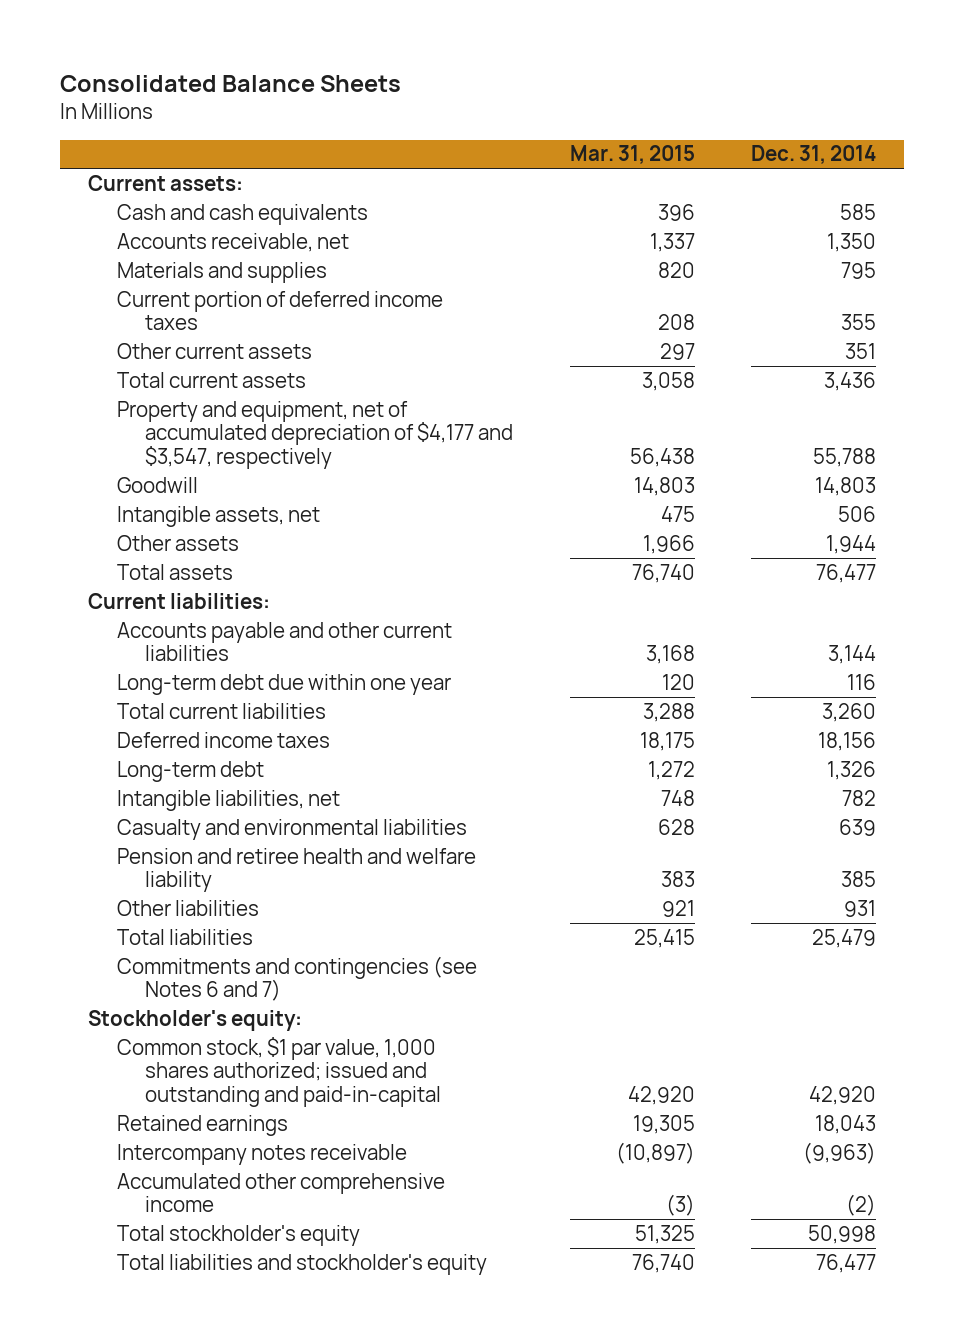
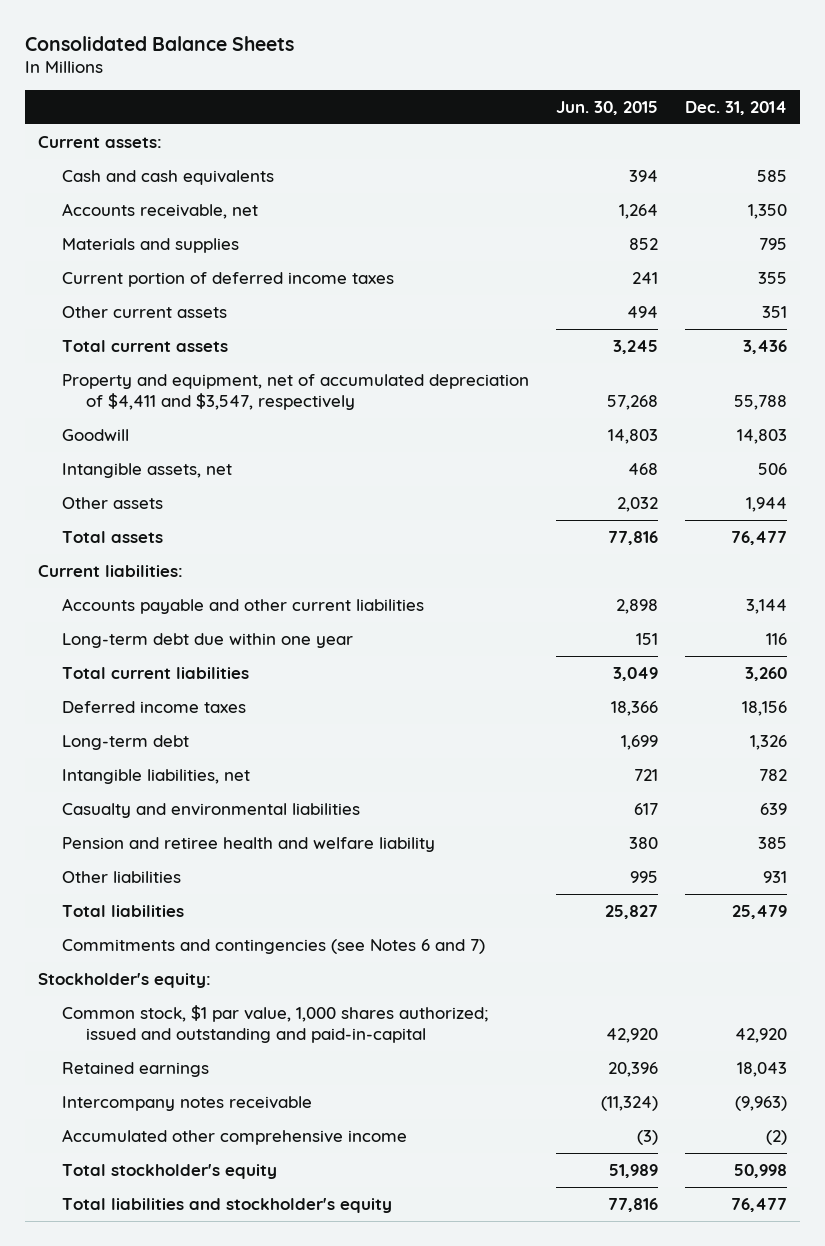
[569,145,695,165] Mar. 31, 2015 -> none
none -> [555,100,658,115] Jun. 30, 2015
[116,400,514,469] Property and equipment, net of accumulated depreciation of $4,177 and $3,547, respectively -> [62,373,530,411] Property and equipment, net of accumulated depreciation of $4,411 and $3,547, respectively

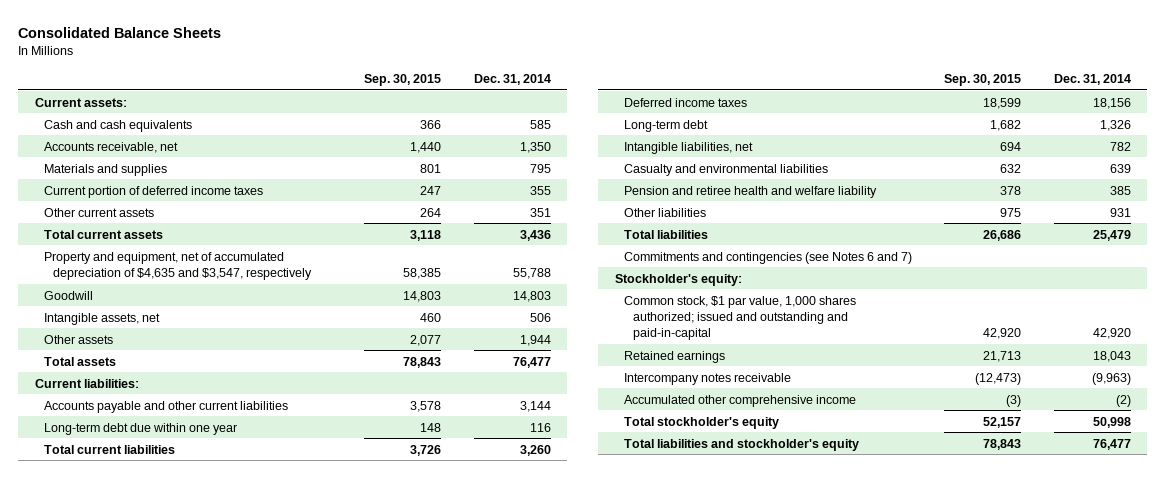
[555,100,658,115] Jun. 30, 2015 -> none
none -> [364,73,442,86] Sep. 30, 2015
[62,373,530,411] Property and equipment, net of accumulated depreciation of $4,411 and $3,547, respectively -> [43,251,312,280] Property and equipment, net of accumulated depreciation of $4,635 and $3,547, respectively

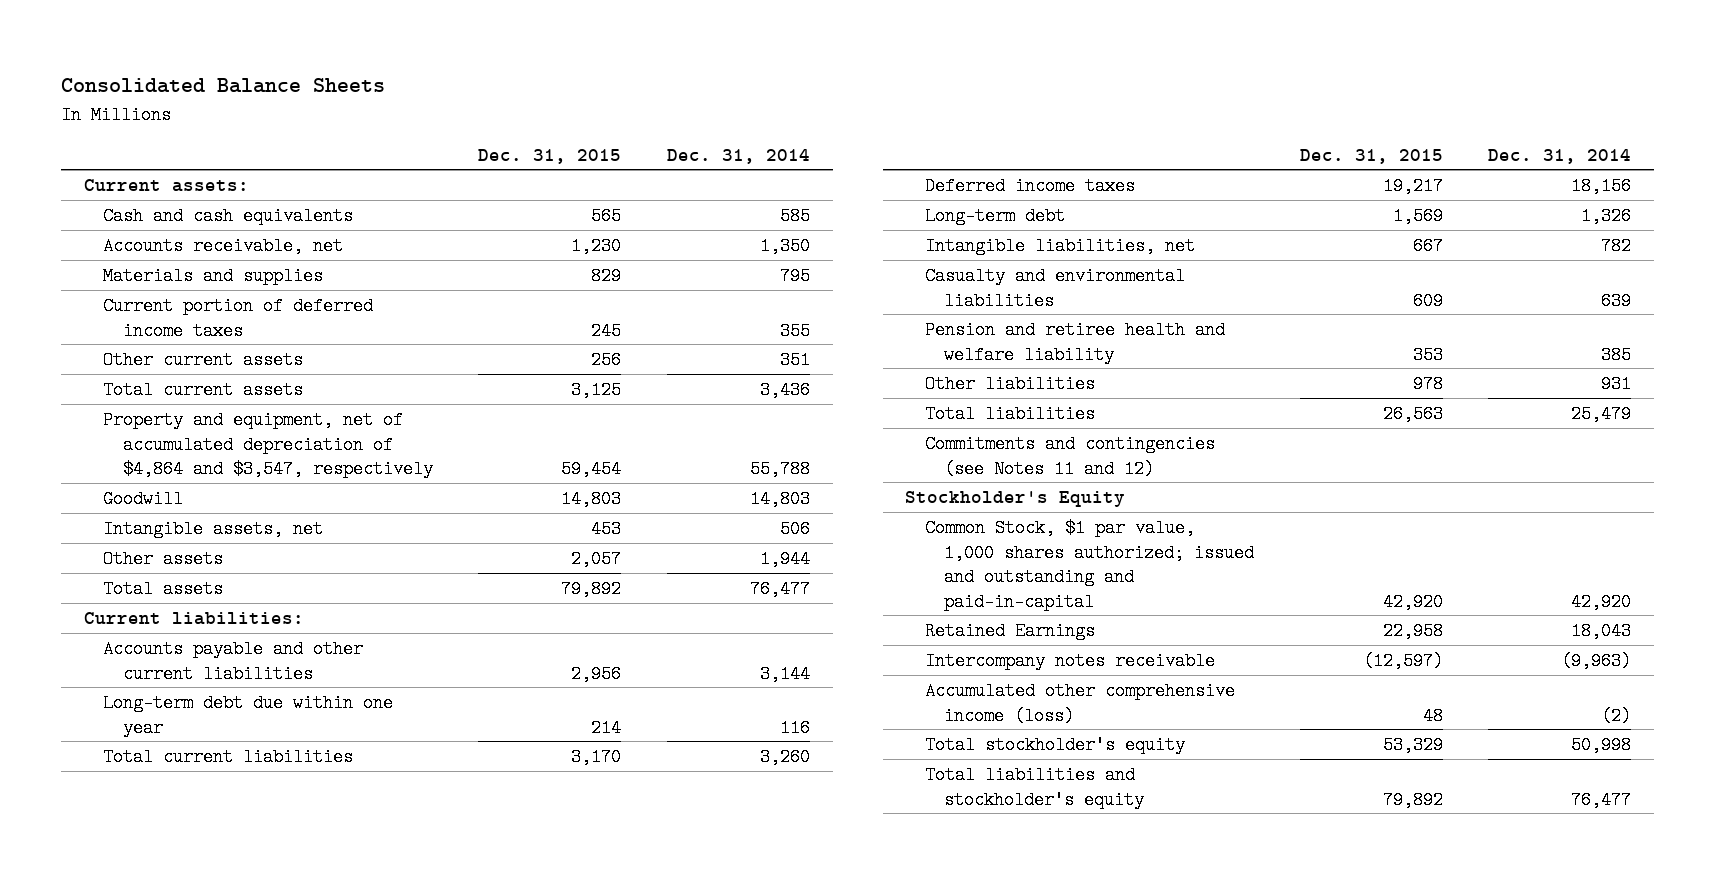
[364,73,442,86] Sep. 30, 2015 -> none
none -> [478,148,622,164] Dec. 31, 2015
[43,251,312,280] Property and equipment, net of accumulated depreciation of $4,635 and $3,547, respectively -> [103,410,433,479] Property and equipment, net of accumulated depreciation of $4,864 and $3,547, respectively
[623,251,912,264] Commitments and contingencies (see Notes 6 and 7) -> [924,434,1215,478] Commitments and contingencies (see Notes 11 and 12)
[614,273,742,286] Stockholder's equity: -> [905,490,1126,507] Stockholder's Equity
[623,295,856,340] Common stock, $1 par value, 1,000 shares authorized; issued and outstanding and paid-in-capital -> [924,518,1255,611] Common Stock, $1 par value, 1,000 shares authorized; issued and outstanding and paid-in-capital
[623,350,725,363] Retained earnings -> [924,621,1095,640] Retained Earnings
[623,394,856,407] Accumulated other comprehensive income -> [924,681,1235,725] Accumulated other comprehensive income (loss)

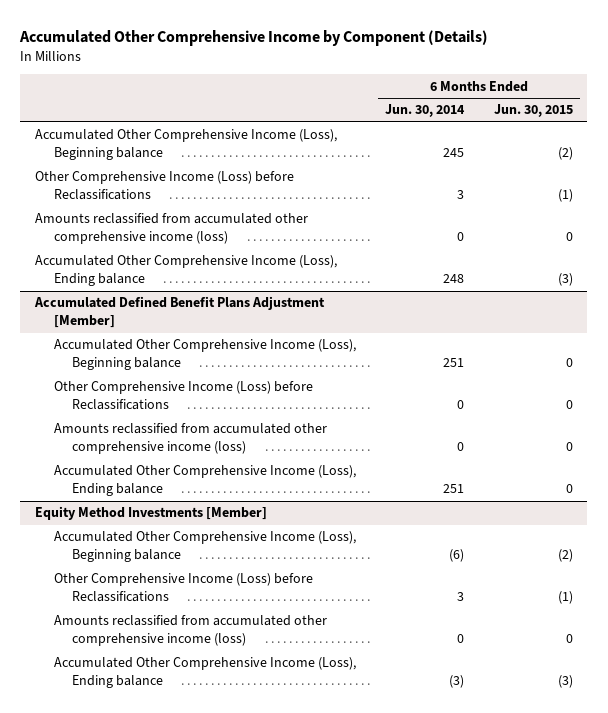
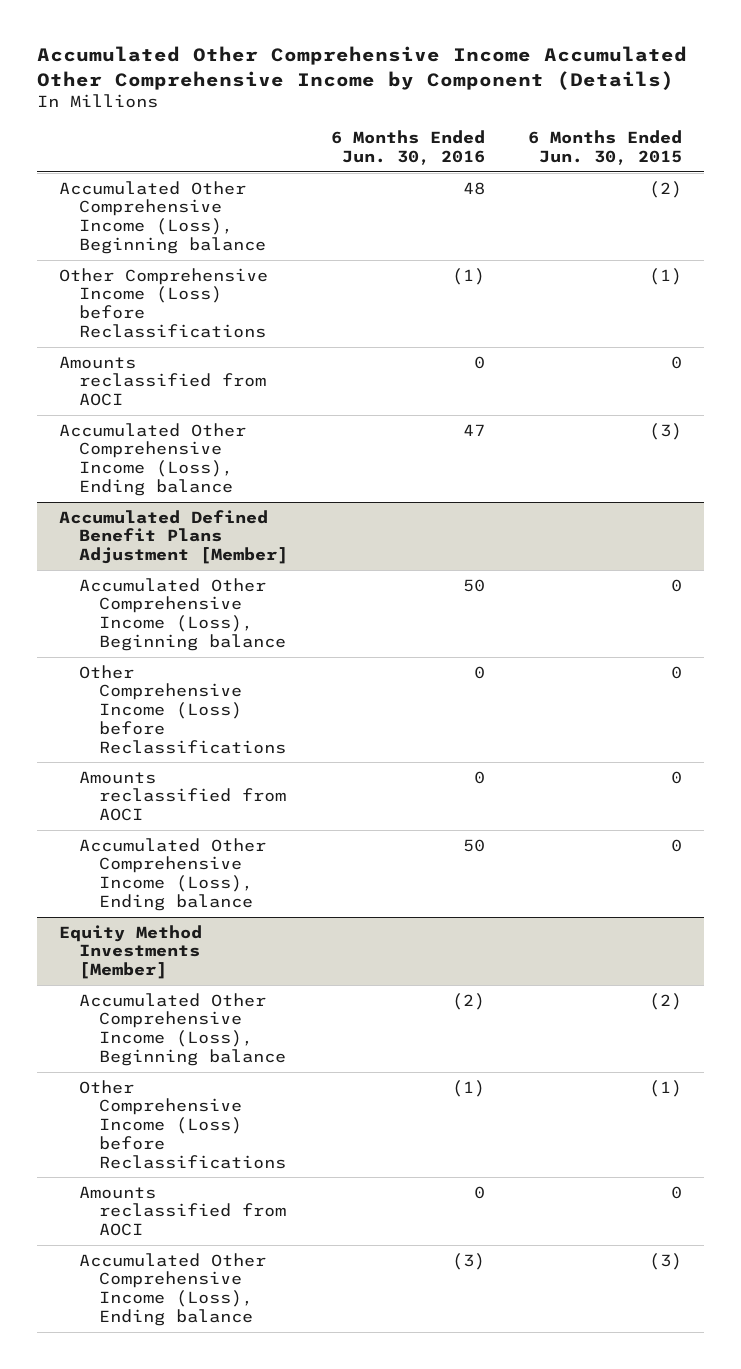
[19,29,489,46] Accumulated Other Comprehensive Income by Component (Details) -> [36,46,687,90] Accumulated Other Comprehensive Income Accumulated Other Comprehensive Income by Component (Details)
[385,104,466,118] Jun. 30, 2014 -> none
none -> [330,130,485,166] 6 Months Ended Jun. 30, 2016
[35,213,309,245] Amounts reclassified from accumulated other comprehensive income (loss) -> [58,355,266,407] Amounts reclassified from AOCI
[53,423,327,455] Amounts reclassified from accumulated other comprehensive income (loss) -> [78,770,286,822] Amounts reclassified from AOCI
[53,615,327,647] Amounts reclassified from accumulated other comprehensive income (loss) -> [78,1185,286,1237] Amounts reclassified from AOCI

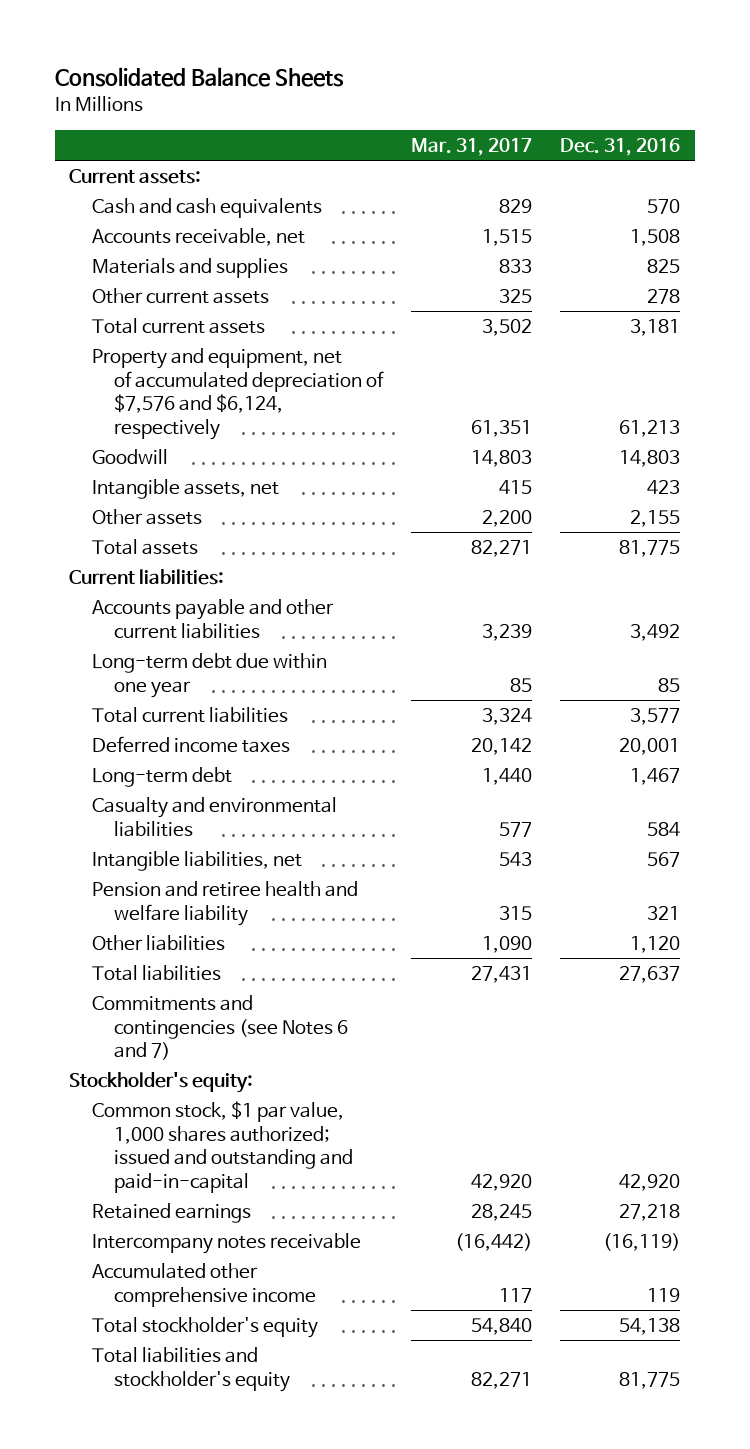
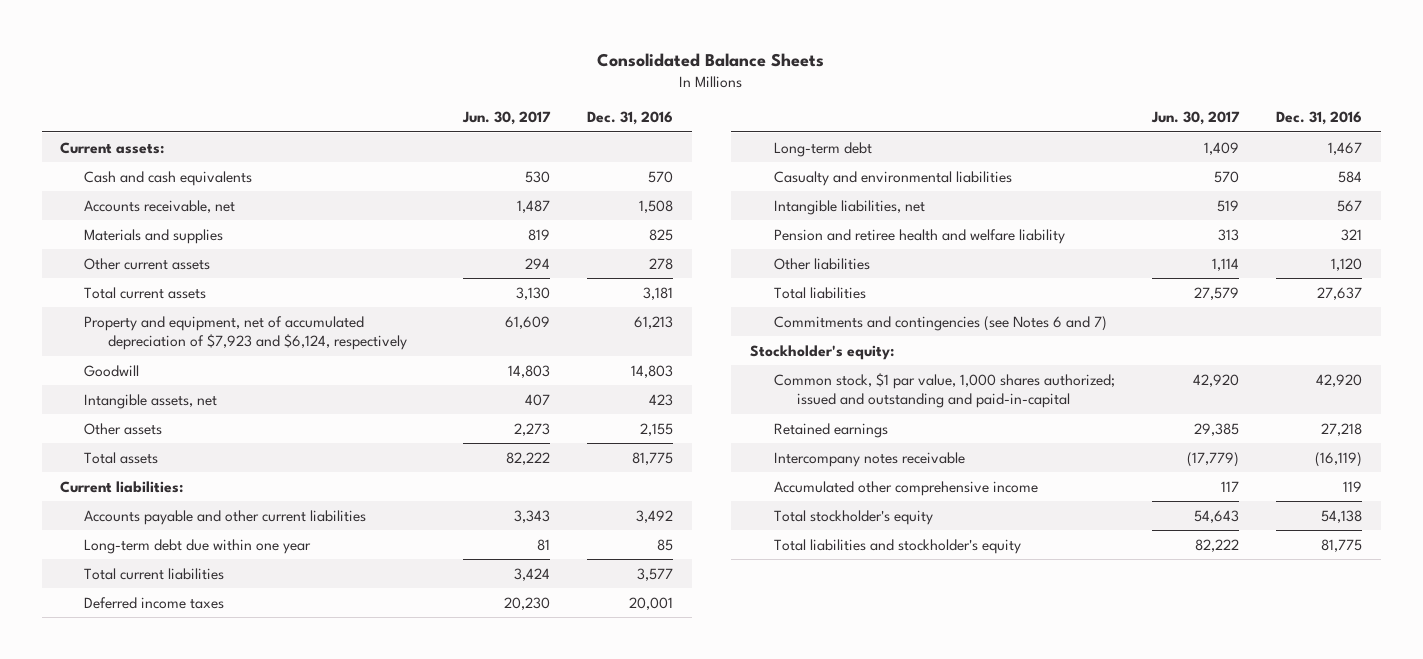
[411,138,533,157] Mar. 31, 2017 -> none
none -> [461,111,551,126] Jun. 30, 2017
[91,348,384,440] Property and equipment, net of accumulated depreciation of $7,576 and $6,124, respectively -> [84,315,407,351] Property and equipment, net of accumulated depreciation of $7,923 and $6,124, respectively

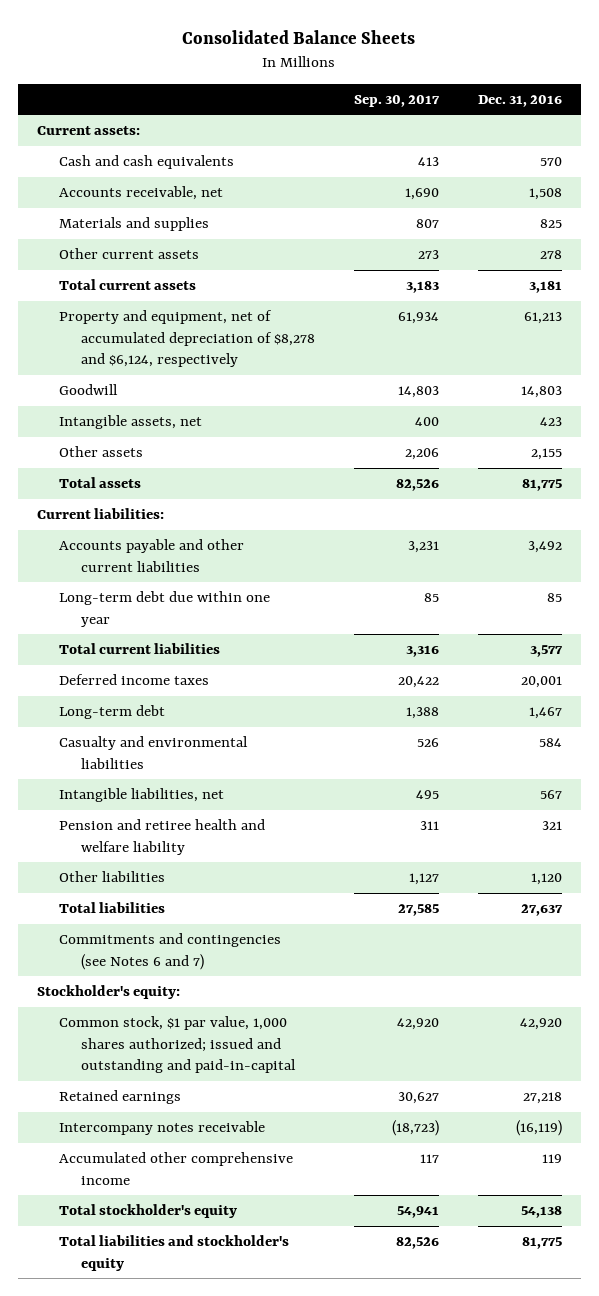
[461,111,551,126] Jun. 30, 2017 -> none
none -> [353,94,440,107] Sep. 30, 2017
[84,315,407,351] Property and equipment, net of accumulated depreciation of $7,923 and $6,124, respectively -> [58,310,315,368] Property and equipment, net of accumulated depreciation of $8,278 and $6,124, respectively

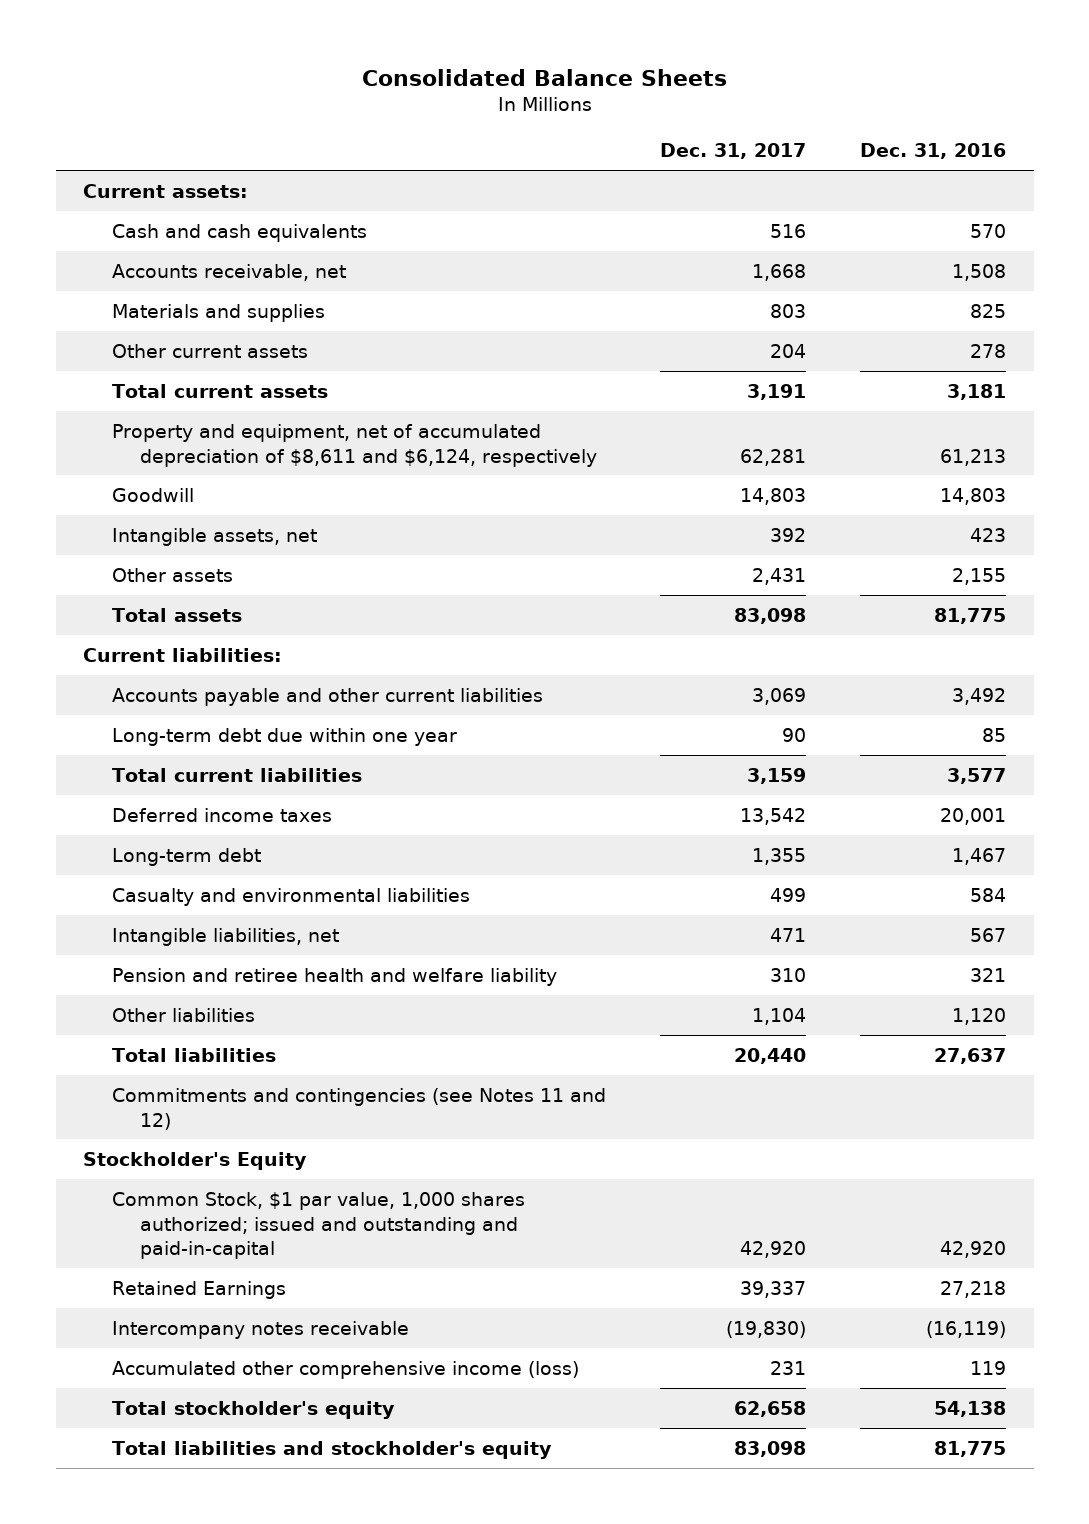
[353,94,440,107] Sep. 30, 2017 -> none
none -> [659,143,806,160] Dec. 31, 2017
[58,310,315,368] Property and equipment, net of accumulated depreciation of $8,278 and $6,124, respectively -> [111,423,598,467] Property and equipment, net of accumulated depreciation of $8,611 and $6,124, respectively
[58,933,281,970] Commitments and contingencies (see Notes 6 and 7) -> [111,1087,606,1130] Commitments and contingencies (see Notes 11 and 12)
[37,985,181,1000] Stockholder's equity: -> [82,1151,307,1170] Stockholder's Equity
[58,1016,296,1074] Common stock, $1 par value, 1,000 shares authorized; issued and outstanding and paid-in-capital -> [111,1191,525,1260] Common Stock, $1 par value, 1,000 shares authorized; issued and outstanding and paid-in-capital
[58,1090,181,1105] Retained earnings -> [111,1280,286,1299] Retained Earnings
[58,1152,293,1185] Accumulated other comprehensive income -> [111,1360,579,1379] Accumulated other comprehensive income (loss)

